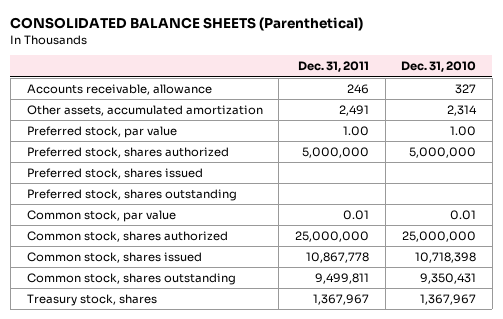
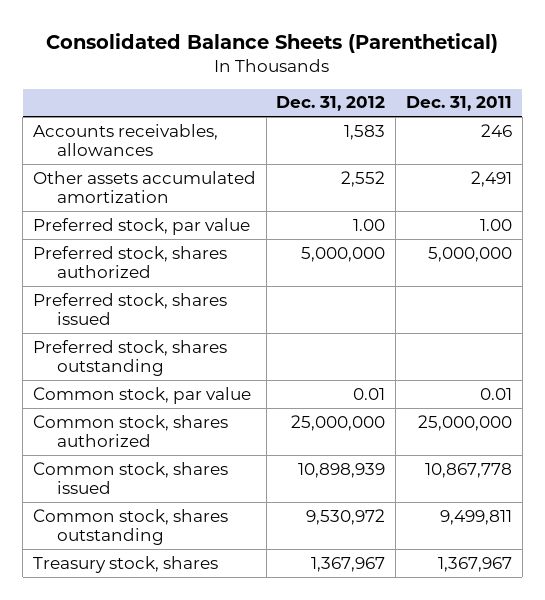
[10,17,364,32] CONSOLIDATED BALANCE SHEETS (Parenthetical) -> [46,33,499,54] Consolidated Balance Sheets (Parenthetical)
[401,61,477,73] Dec. 31, 2010 -> none
none -> [276,96,386,112] Dec. 31, 2012
[26,83,212,95] Accounts receivable, allowance -> [33,123,219,157] Accounts receivables, allowances
[26,104,263,116] Other assets, accumulated amortization -> [33,170,257,204] Other assets accumulated amortization

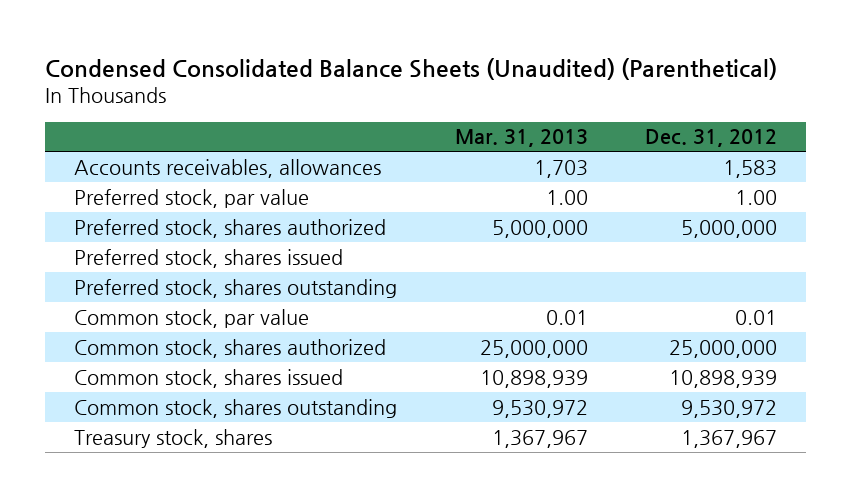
[46,33,499,54] Consolidated Balance Sheets (Parenthetical) -> [45,57,778,80] Condensed Consolidated Balance Sheets (Unaudited) (Parenthetical)
[405,96,512,112] Dec. 31, 2011 -> none
none -> [454,129,588,148] Mar. 31, 2013
[33,170,257,204] Other assets accumulated amortization -> none

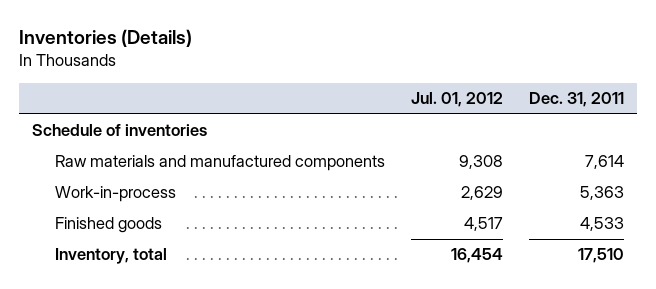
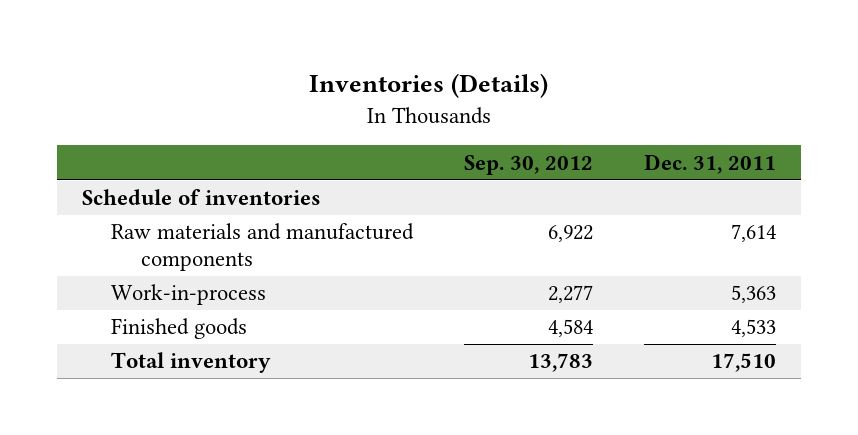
[410,92,503,108] Jul. 01, 2012 -> none
none -> [464,154,594,175] Sep. 30, 2012
[54,248,167,265] Inventory, total -> [111,352,272,374] Total inventory

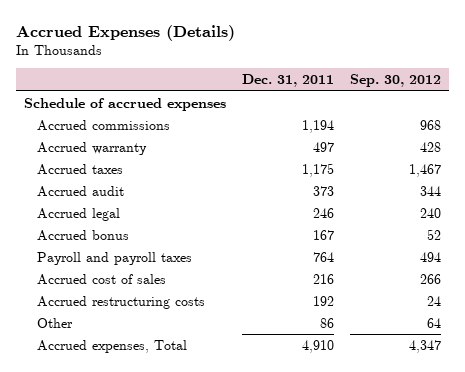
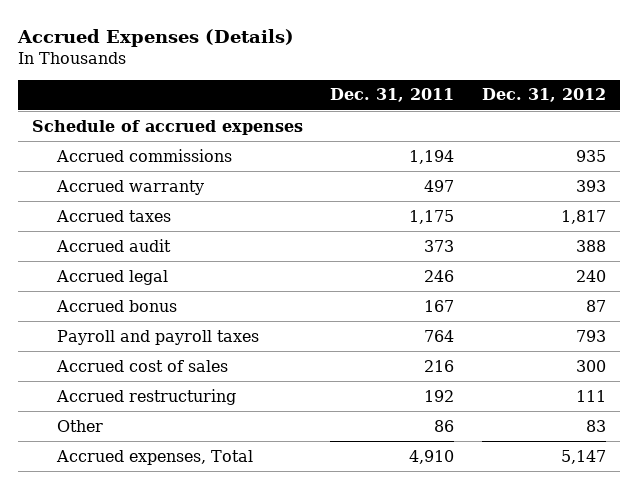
[349,74,441,88] Sep. 30, 2012 -> none
none -> [481,88,606,103] Dec. 31, 2012
[37,295,206,309] Accrued restructuring costs -> [55,388,236,405] Accrued restructuring

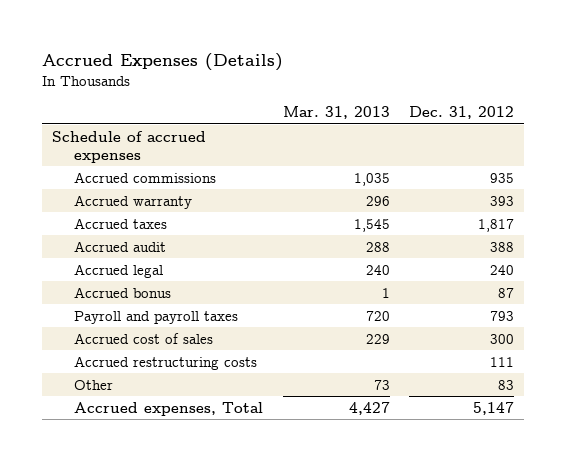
[330,88,455,103] Dec. 31, 2011 -> none
none -> [282,106,390,120] Mar. 31, 2013
[55,388,236,405] Accrued restructuring -> [74,355,258,370] Accrued restructuring costs

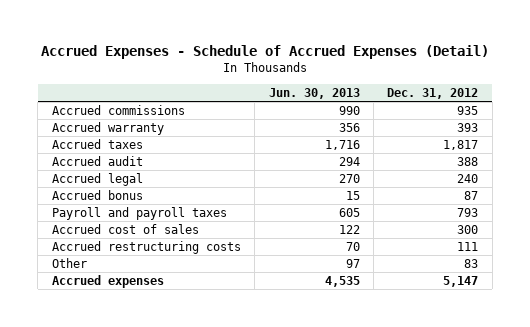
[42,52,284,71] Accrued Expenses (Details) -> [41,45,490,60] Accrued Expenses - Schedule of Accrued Expenses (Detail)
[282,106,390,120] Mar. 31, 2013 -> none
none -> [268,87,360,99] Jun. 30, 2013
[52,130,207,164] Schedule of accrued expenses -> none
[74,401,264,416] Accrued expenses, Total -> [51,274,164,288] Accrued expenses

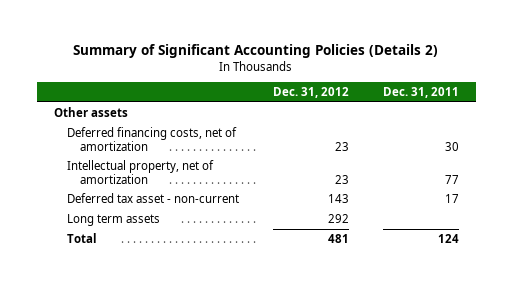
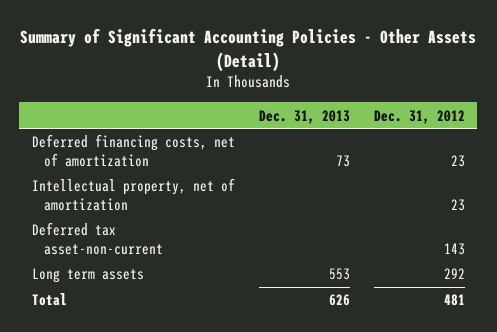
[73,43,439,58] Summary of Significant Accounting Policies (Details 2) -> [20,28,477,72] Summary of Significant Accounting Policies - Other Assets (Detail)
[382,87,459,99] Dec. 31, 2011 -> none
none -> [258,109,350,124] Dec. 31, 2013
[53,107,128,118] Other assets -> none
[66,193,239,204] Deferred tax asset - non-current -> [31,222,164,255] Deferred tax asset-non-current

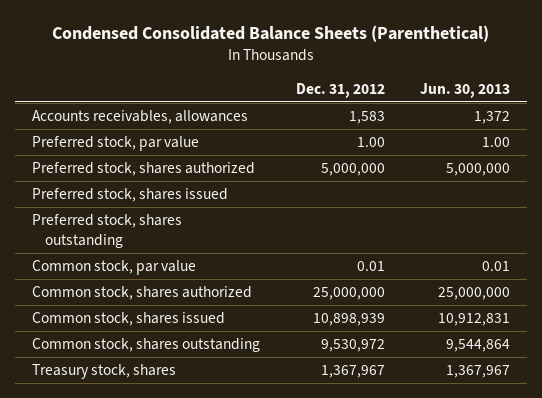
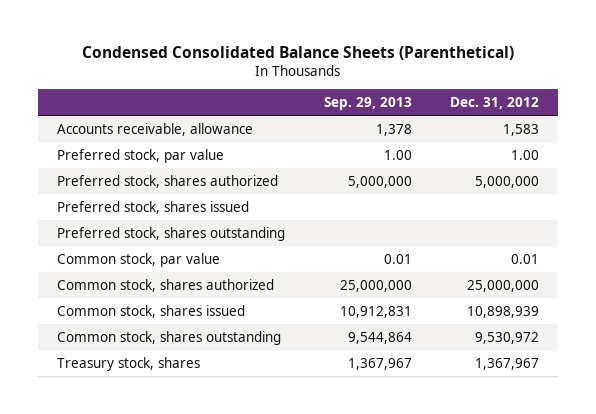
[419,82,510,98] Jun. 30, 2013 -> none
none -> [323,97,412,111] Sep. 29, 2013
[32,110,249,125] Accounts receivables, allowances -> [56,122,253,136] Accounts receivable, allowance

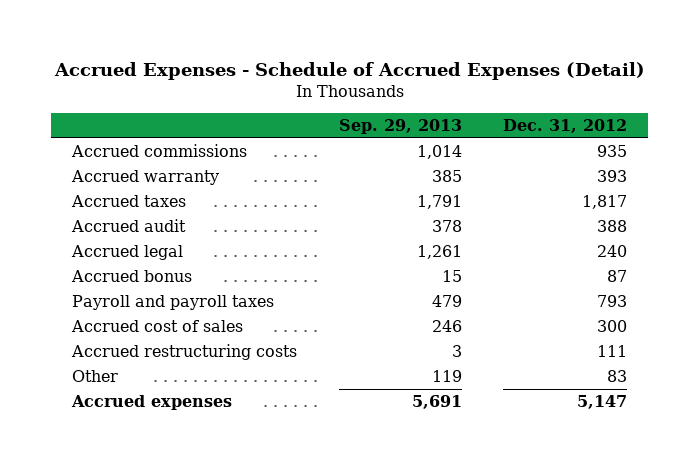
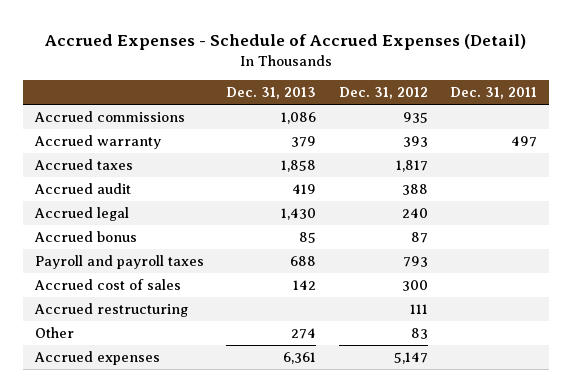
[338,119,462,135] Sep. 29, 2013 -> none
none -> [226,87,317,100] Dec. 31, 2013
none -> [450,87,538,100] Dec. 31, 2011
[71,344,298,361] Accrued restructuring costs -> [33,302,188,317] Accrued restructuring

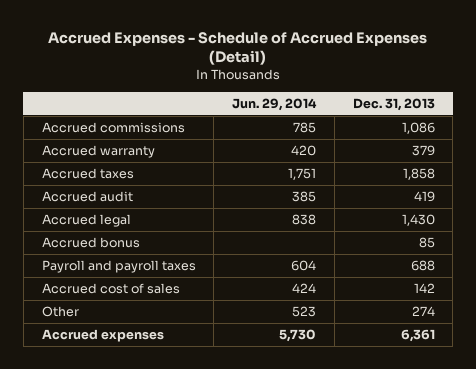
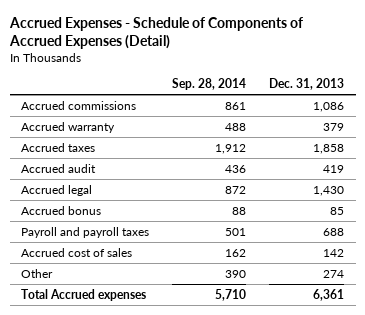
[48,31,428,66] Accrued Expenses - Schedule of Accrued Expenses (Detail) -> [8,16,303,50] Accrued Expenses - Schedule of Components of Accrued Expenses (Detail)
[232,97,318,111] Jun. 29, 2014 -> none
none -> [172,78,247,91] Sep. 28, 2014
[41,329,164,343] Accrued expenses -> [21,288,147,301] Total Accrued expenses

